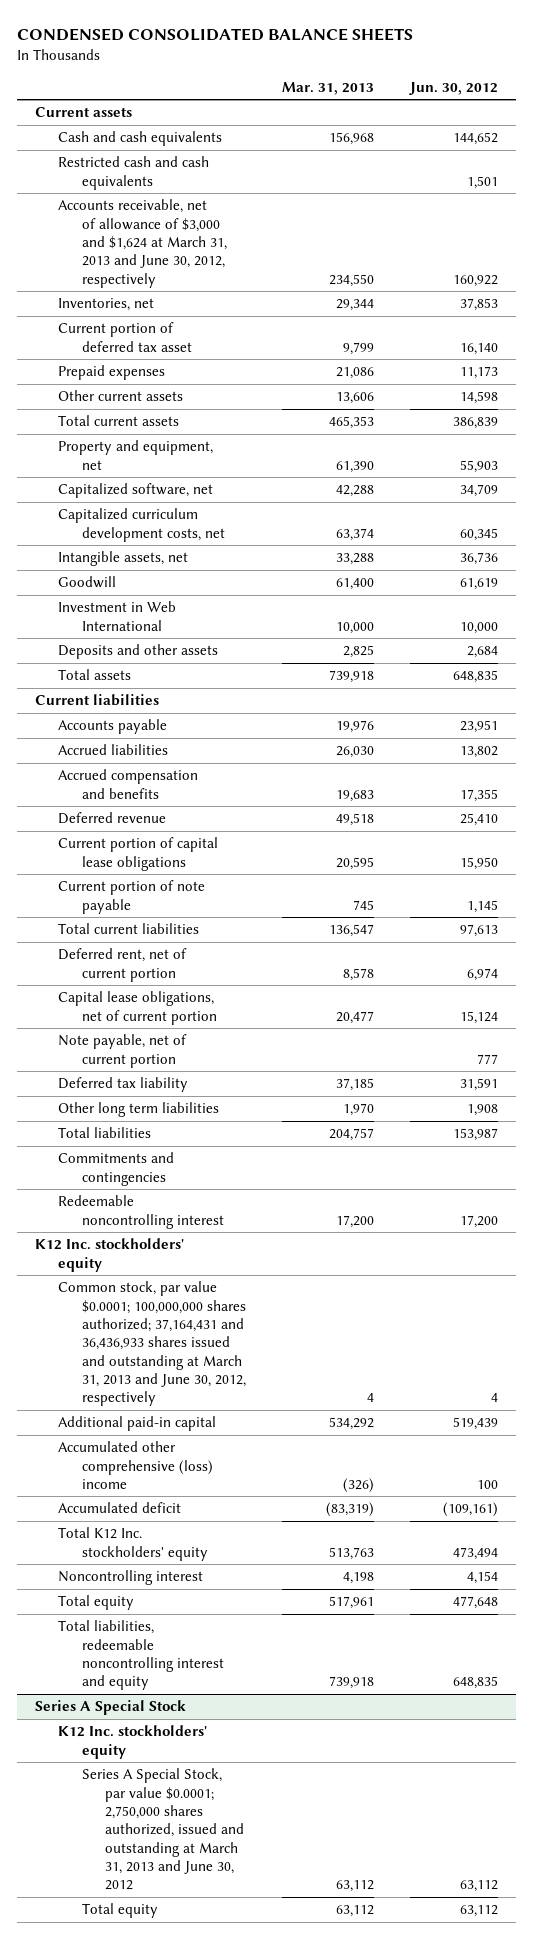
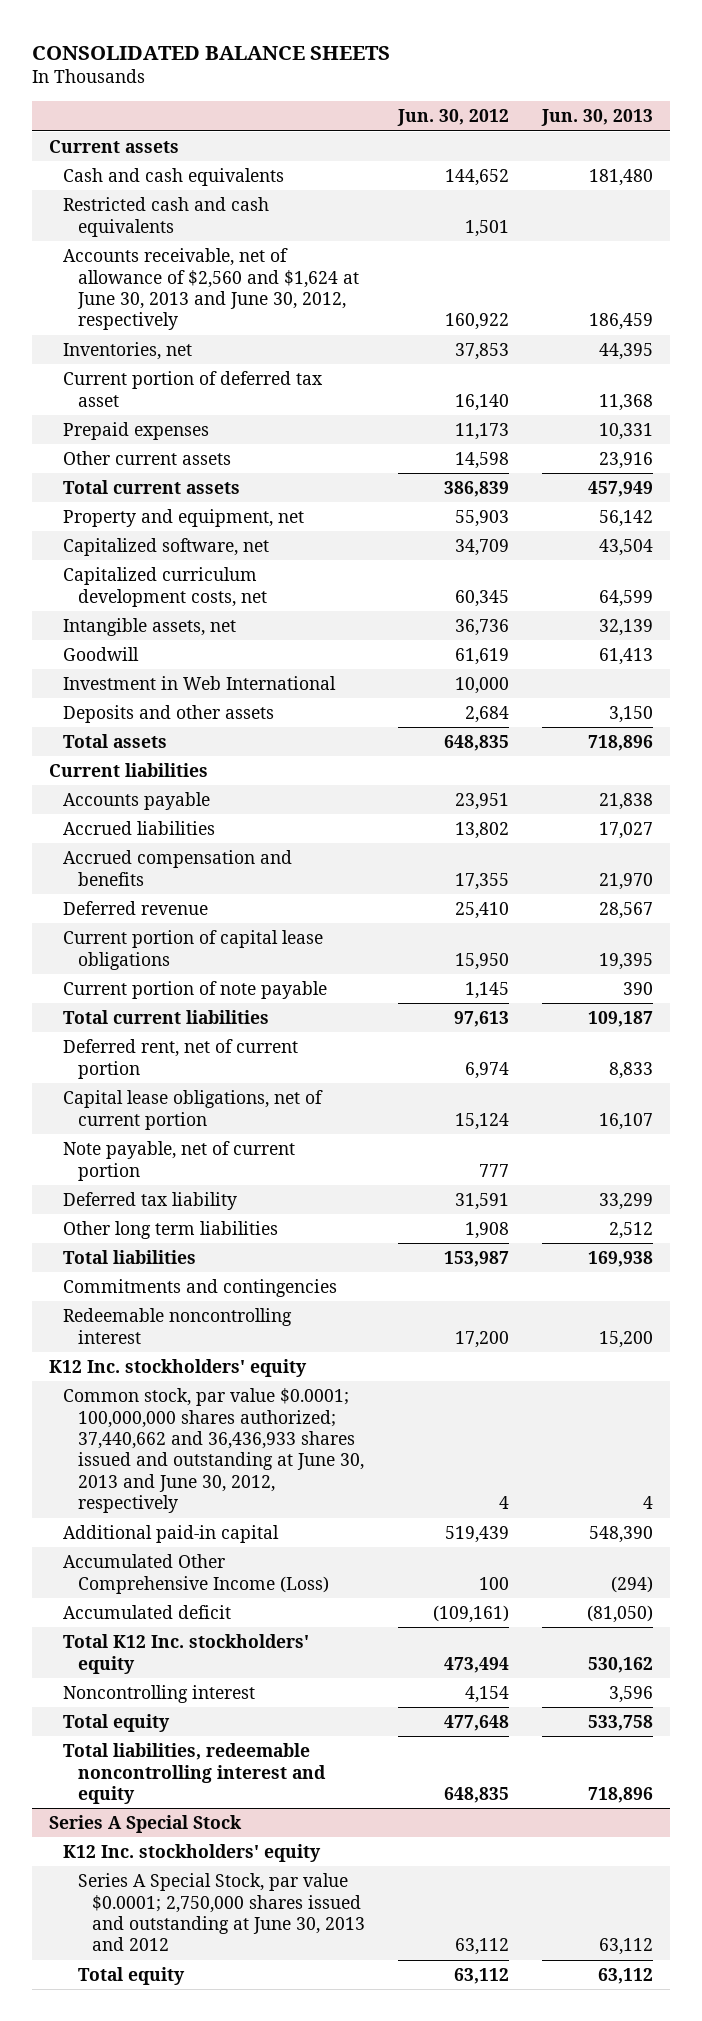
[16,27,413,41] CONDENSED CONSOLIDATED BALANCE SHEETS -> [32,45,391,60] CONSOLIDATED BALANCE SHEETS
[281,81,374,95] Mar. 31, 2013 -> none
none -> [541,109,654,127] Jun. 30, 2013
[58,199,227,288] Accounts receivable, net of allowance of $3,000 and $1,624 at March 31, 2013 and June 30, 2012, respectively -> [63,248,359,331] Accounts receivable, net of allowance of $2,560 and $1,624 at June 30, 2013 and June 30, 2012, respectively
[58,1281,246,1407] Common stock, par value $0.0001; 100,000,000 shares authorized; 37,164,431 and 36,436,933 shares issued and outstanding at March 31, 2013 and June 30, 2012, respectively -> [63,1388,364,1514] Common stock, par value $0.0001; 100,000,000 shares authorized; 37,440,662 and 36,436,933 shares issued and outstanding at June 30, 2013 and June 30, 2012, respectively
[58,1441,213,1489] Accumulated other comprehensive (loss) income -> [63,1554,329,1594] Accumulated Other Comprehensive Income (Loss)
[81,1768,245,1891] Series A Special Stock, par value $0.0001; 2,750,000 shares authorized, issued and outstanding at March 31, 2013 and June 30, 2012 -> [77,1873,366,1952] Series A Special Stock, par value $0.0001; 2,750,000 shares issued and outstanding at June 30, 2013 and 2012

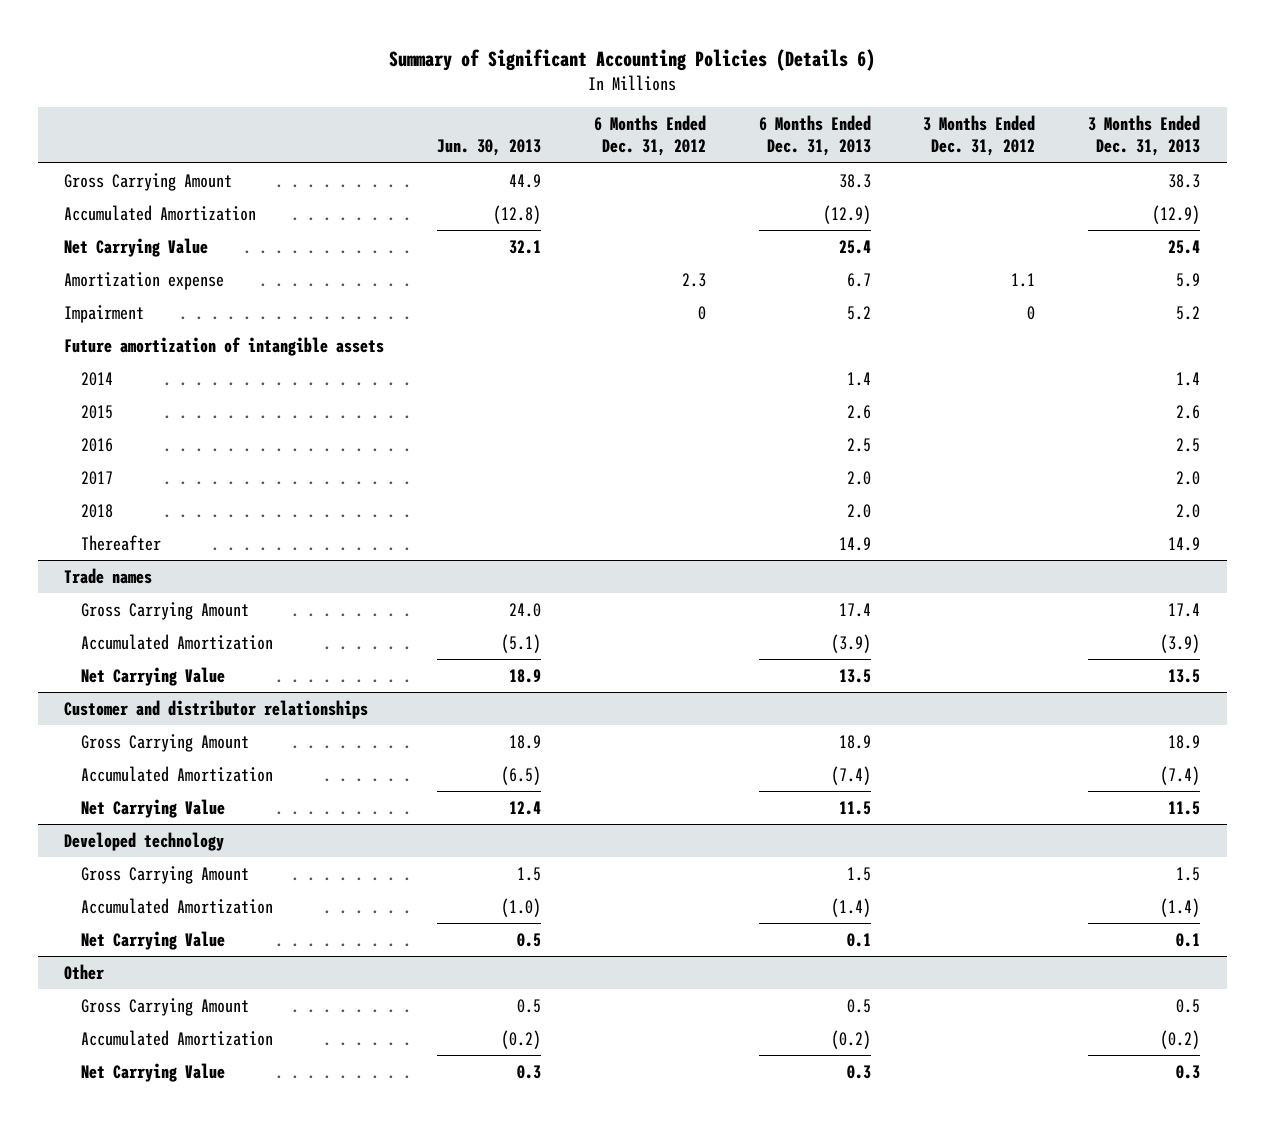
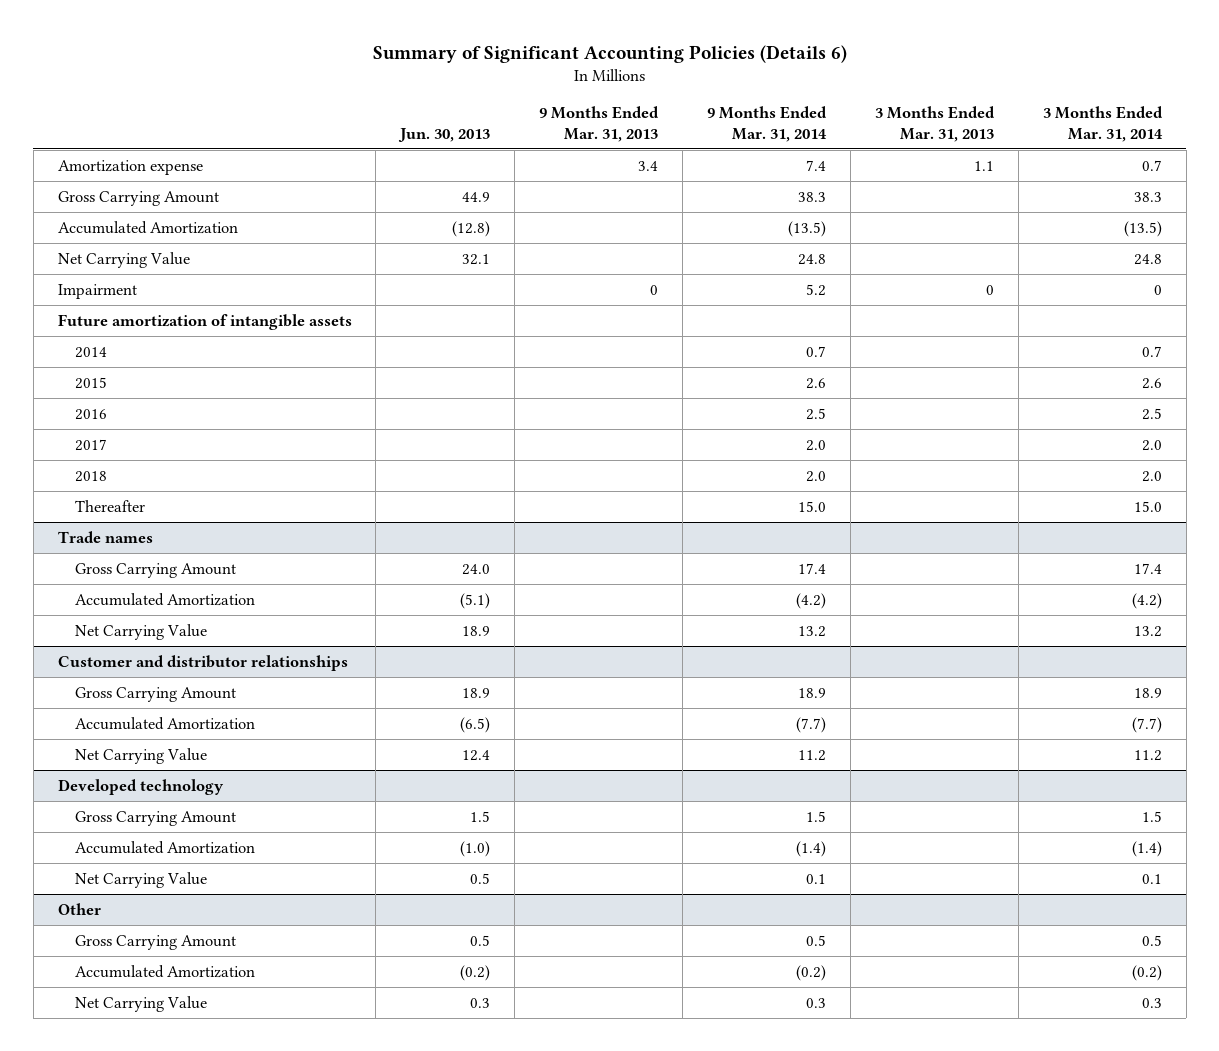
[593,115,706,157] 6 Months Ended Dec. 31, 2012 -> none
[758,115,871,157] 6 Months Ended Dec. 31, 2013 -> none
[923,115,1036,157] 3 Months Ended Dec. 31, 2012 -> none
[1088,115,1201,157] 3 Months Ended Dec. 31, 2013 -> none
none -> [539,106,660,142] 9 Months Ended Mar. 31, 2013
none -> [707,106,828,142] 9 Months Ended Mar. 31, 2014
none -> [874,106,995,142] 3 Months Ended Mar. 31, 2013
none -> [1042,106,1163,142] 3 Months Ended Mar. 31, 2014
[64,271,225,290] Amortization expense -> [57,159,203,175] Amortization expense

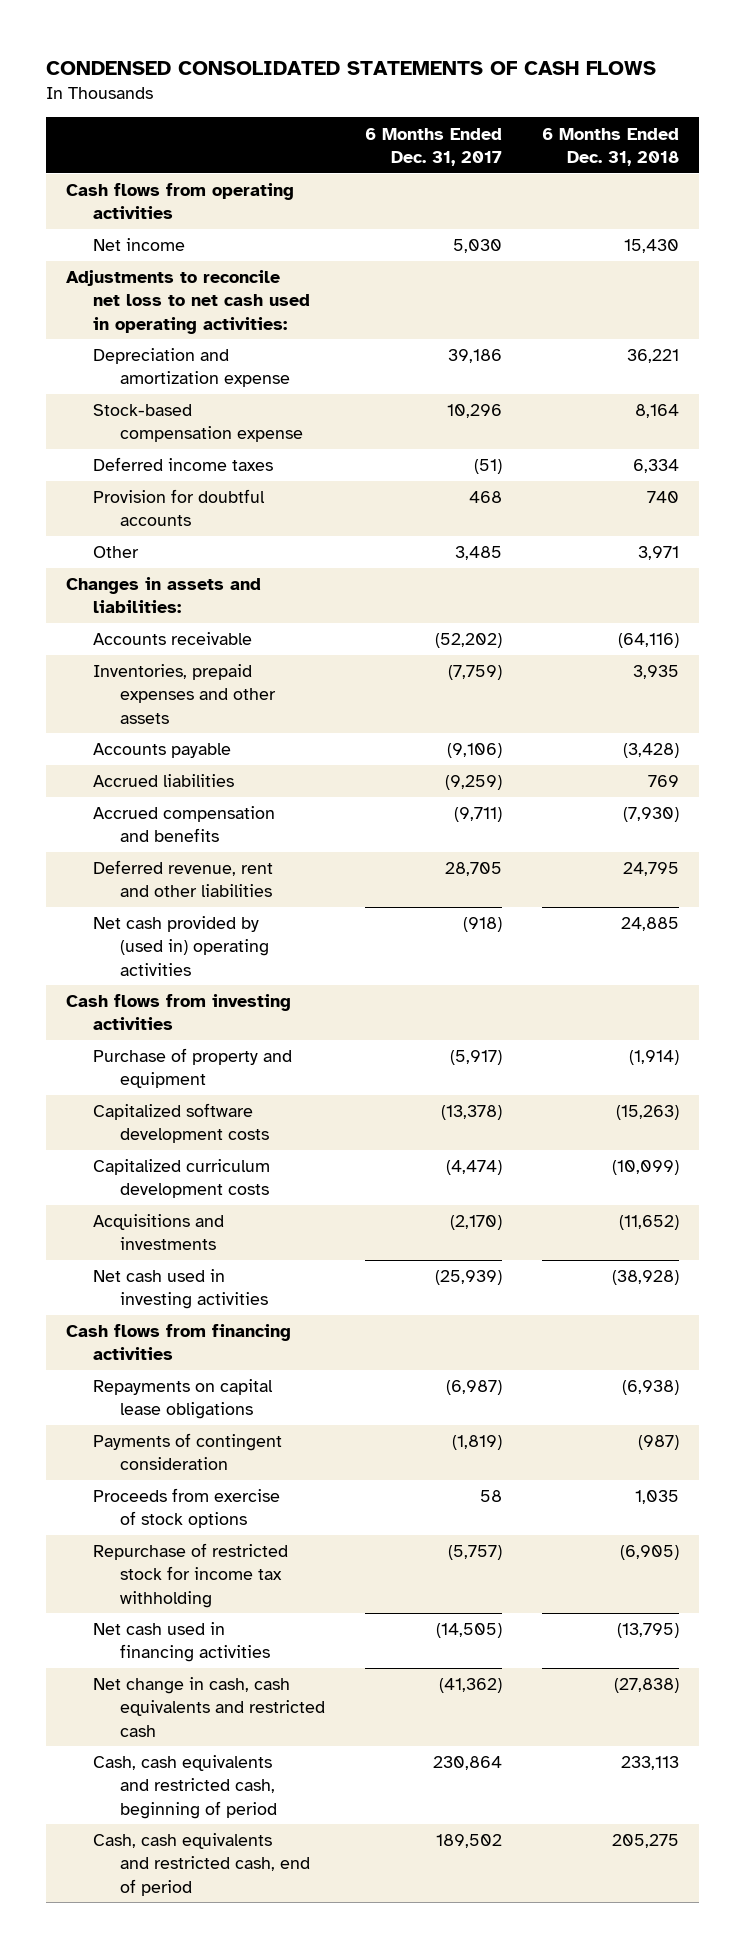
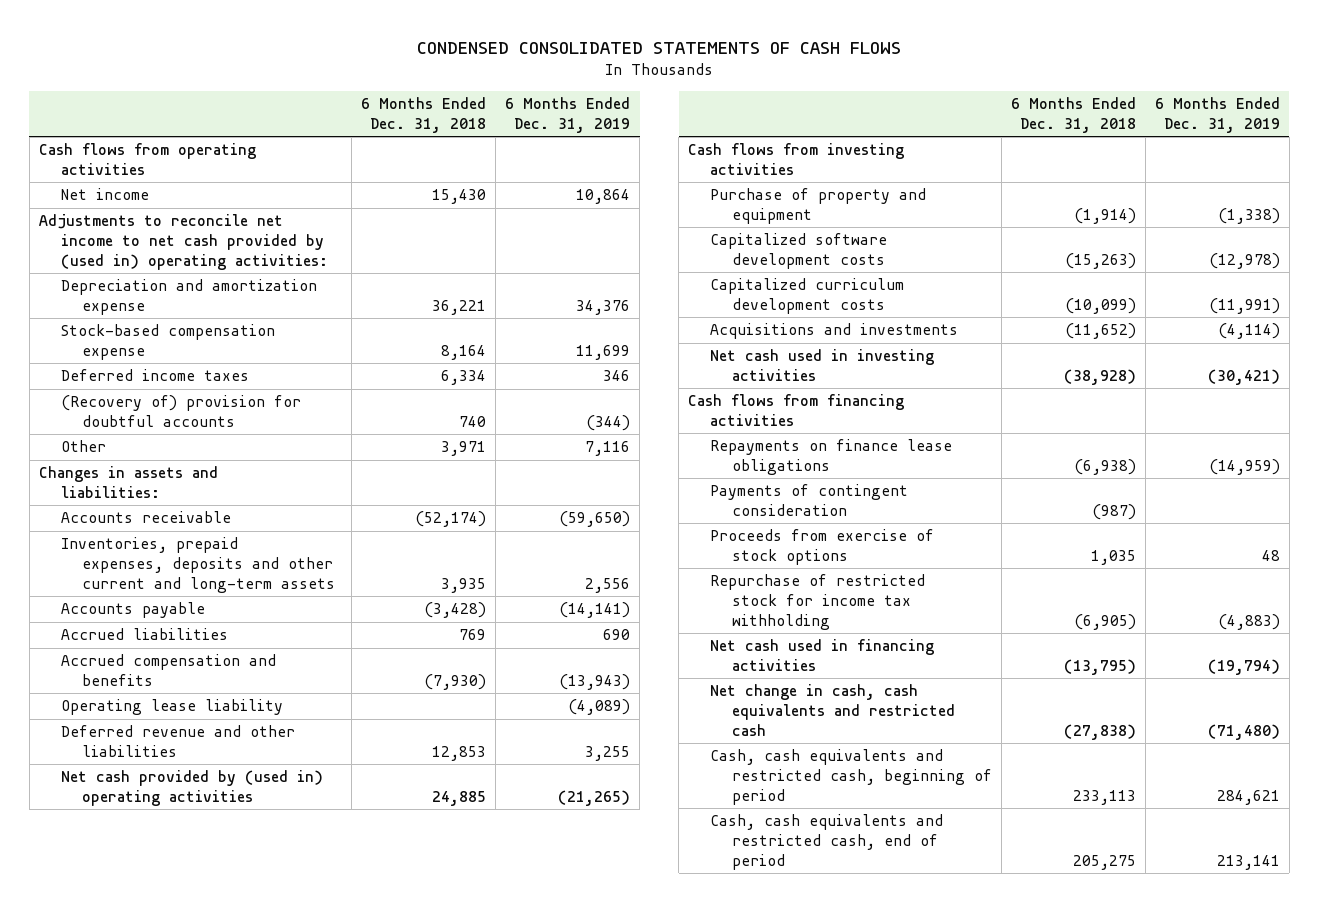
[365,127,503,166] 6 Months Ended Dec. 31, 2017 -> none
none -> [505,96,631,133] 6 Months Ended Dec. 31, 2019
[66,270,311,334] Adjustments to reconcile net loss to net cash used in operating activities: -> [38,214,328,270] Adjustments to reconcile net income to net cash provided by (used in) operating activities:
[93,489,266,527] Provision for doubtful accounts -> [60,395,301,428] (Recovery of) provision for doubtful accounts
[618,633,680,649] (64,116) -> [415,511,487,528] (52,174)
[93,664,276,724] Inventories, prepaid expenses and other assets -> [60,537,336,593] Inventories, prepaid expenses, deposits and other current and long-term assets
none -> [60,699,283,716] Operating lease liability
[93,860,274,898] Deferred revenue, rent and other liabilities -> [60,725,295,758] Deferred revenue and other liabilities
[623,862,680,877] 24,795 -> [432,746,487,762] 12,853
[93,1379,274,1420] Repayments on capital lease obligations -> [710,439,953,476] Repayments on finance lease obligations

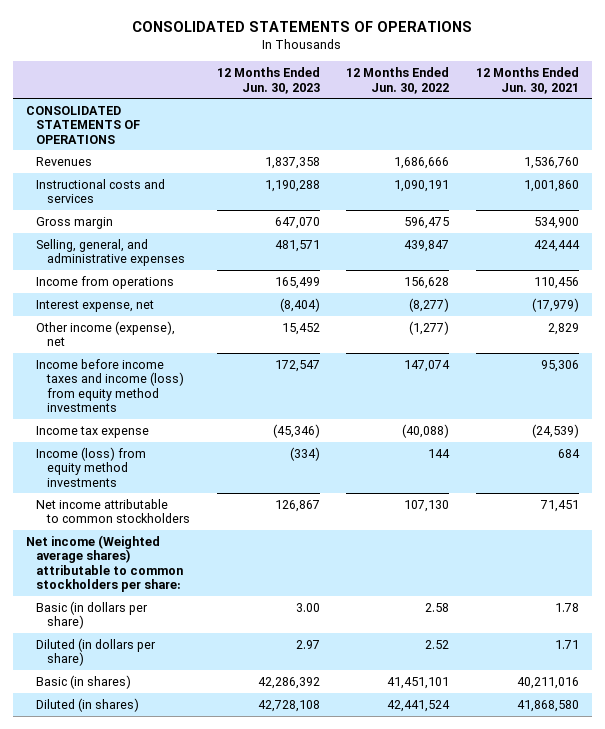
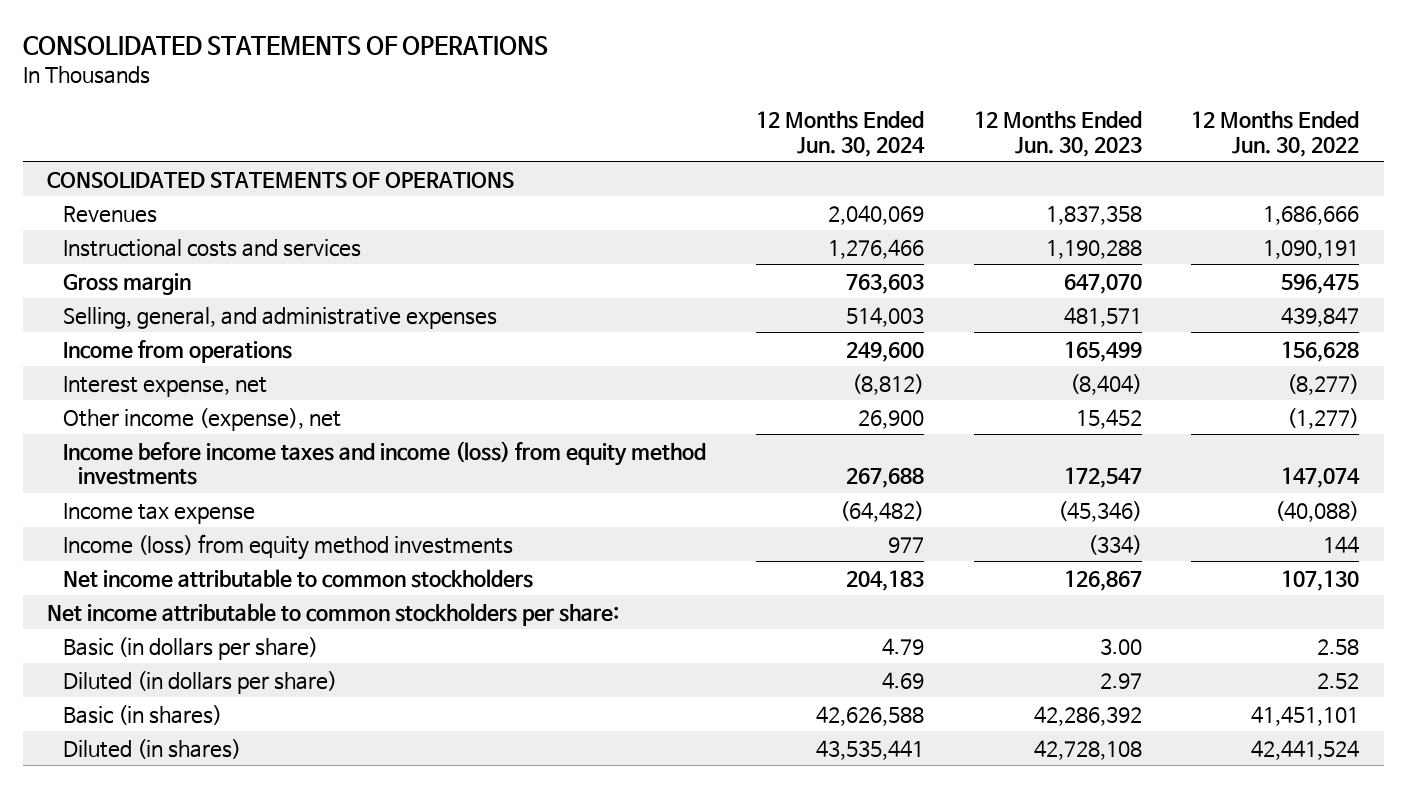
[475,67,579,94] 12 Months Ended Jun. 30, 2021 -> none
none -> [755,111,925,157] 12 Months Ended Jun. 30, 2024
[25,534,184,592] Net income (Weighted average shares) attributable to common stockholders per share: -> [47,602,620,626] Net income attributable to common stockholders per share:

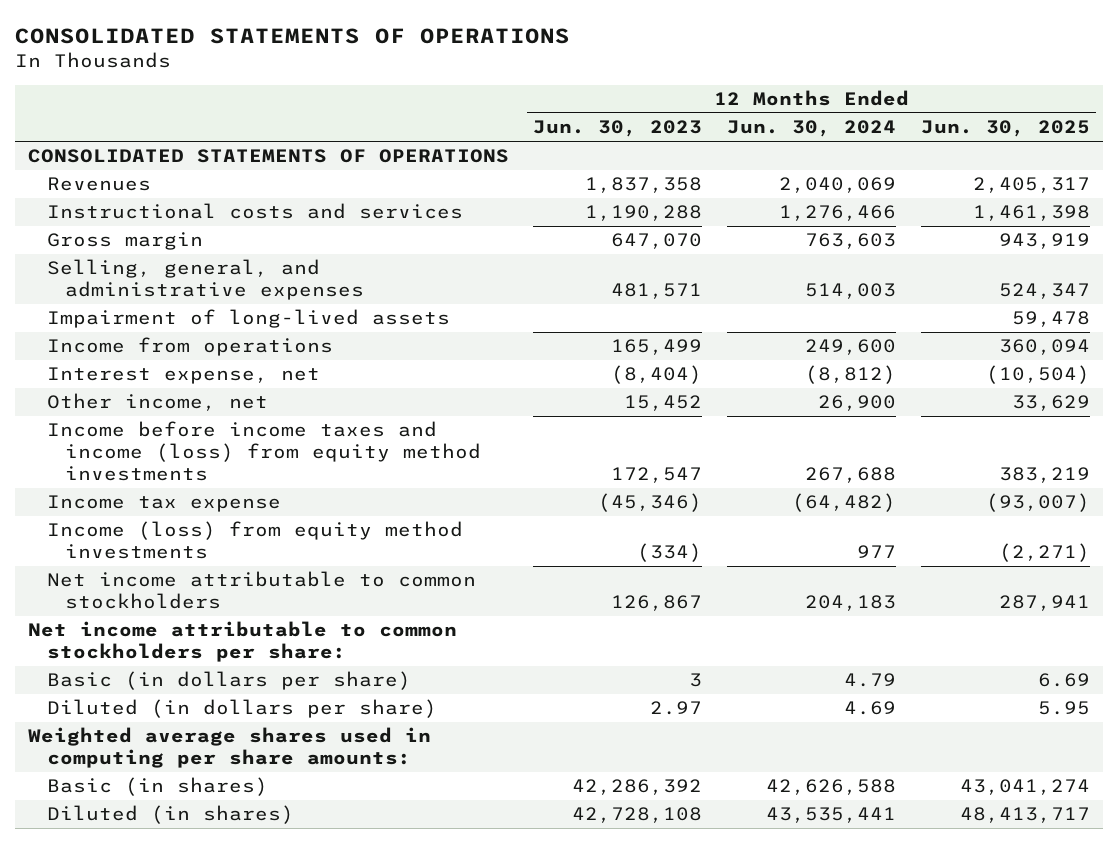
[1191,111,1360,157] 12 Months Ended Jun. 30, 2022 -> none
none -> [921,120,1091,138] Jun. 30, 2025
none -> [46,309,450,329] Impairment of long-lived assets
[62,407,341,431] Other income (expense), net -> [46,393,268,412] Other income, net
[1099,637,1142,655] 3.00 -> [689,673,703,688] 3
none -> [27,727,431,769] Weighted average shares used in computing per share amounts:

